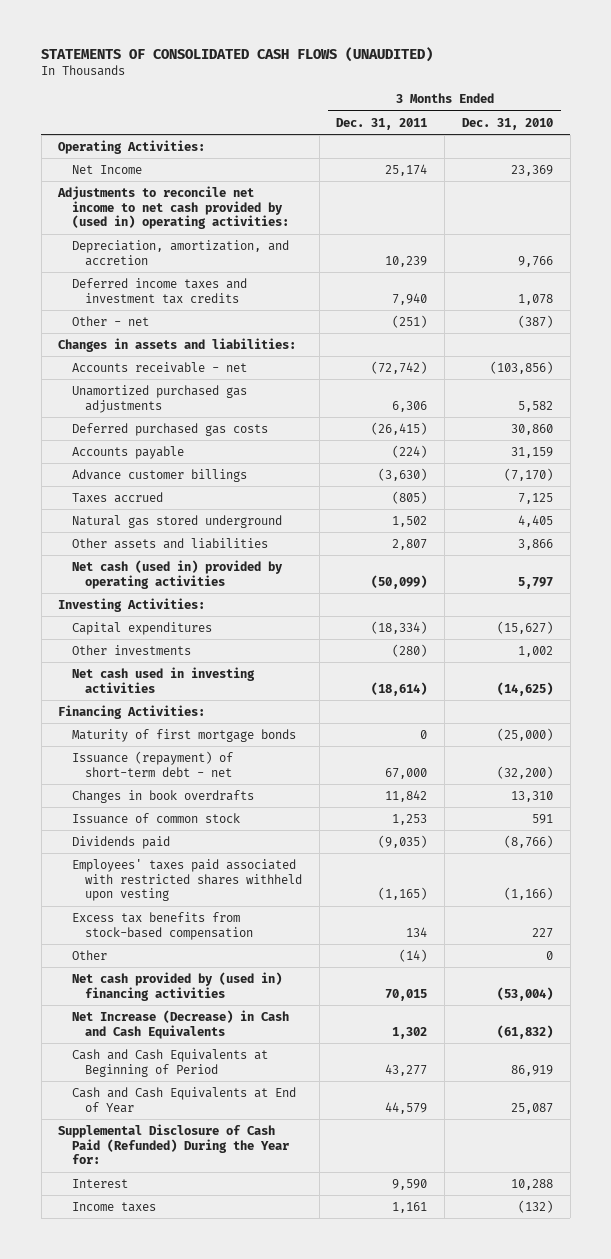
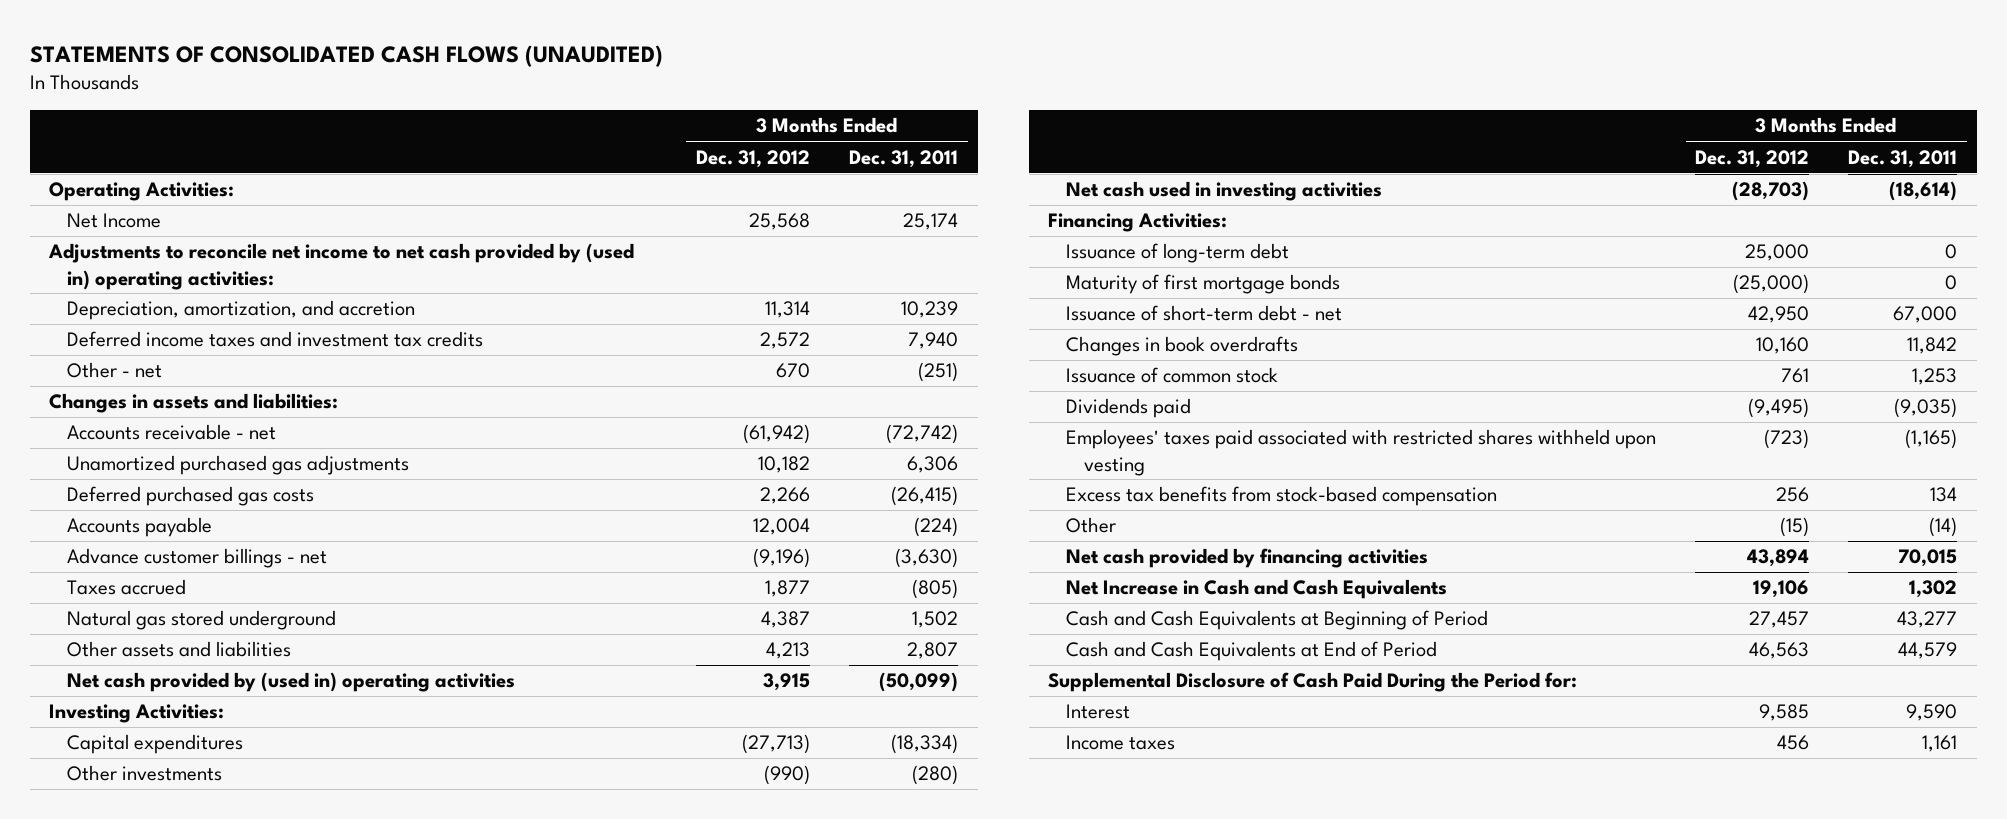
[461,117,553,130] Dec. 31, 2010 -> none
none -> [696,149,811,168] Dec. 31, 2012
[71,468,247,482] Advance customer billings -> [67,548,328,569] Advance customer billings - net
[71,559,283,589] Net cash (used in) provided by operating activities -> [67,672,516,693] Net cash provided by (used in) operating activities
none -> [1066,243,1290,264] Issuance of long-term debt
[71,750,233,777] Issuance (repayment) of short-term debt - net -> [1066,305,1343,322] Issuance of short-term debt - net
[71,971,282,1001] Net cash provided by (used in) financing activities -> [1066,548,1429,569] Net cash provided by financing activities
[71,1009,289,1039] Net Increase (Decrease) in Cash and Cash Equivalents -> [1066,579,1448,600] Net Increase in Cash and Cash Equivalents
[71,1086,296,1113] Cash and Cash Equivalents at End of Year -> [1066,641,1438,662] Cash and Cash Equivalents at End of Period
[58,1123,289,1165] Supplemental Disclosure of Cash Paid (Refunded) During the Year for: -> [1048,672,1578,693] Supplemental Disclosure of Cash Paid During the Period for:

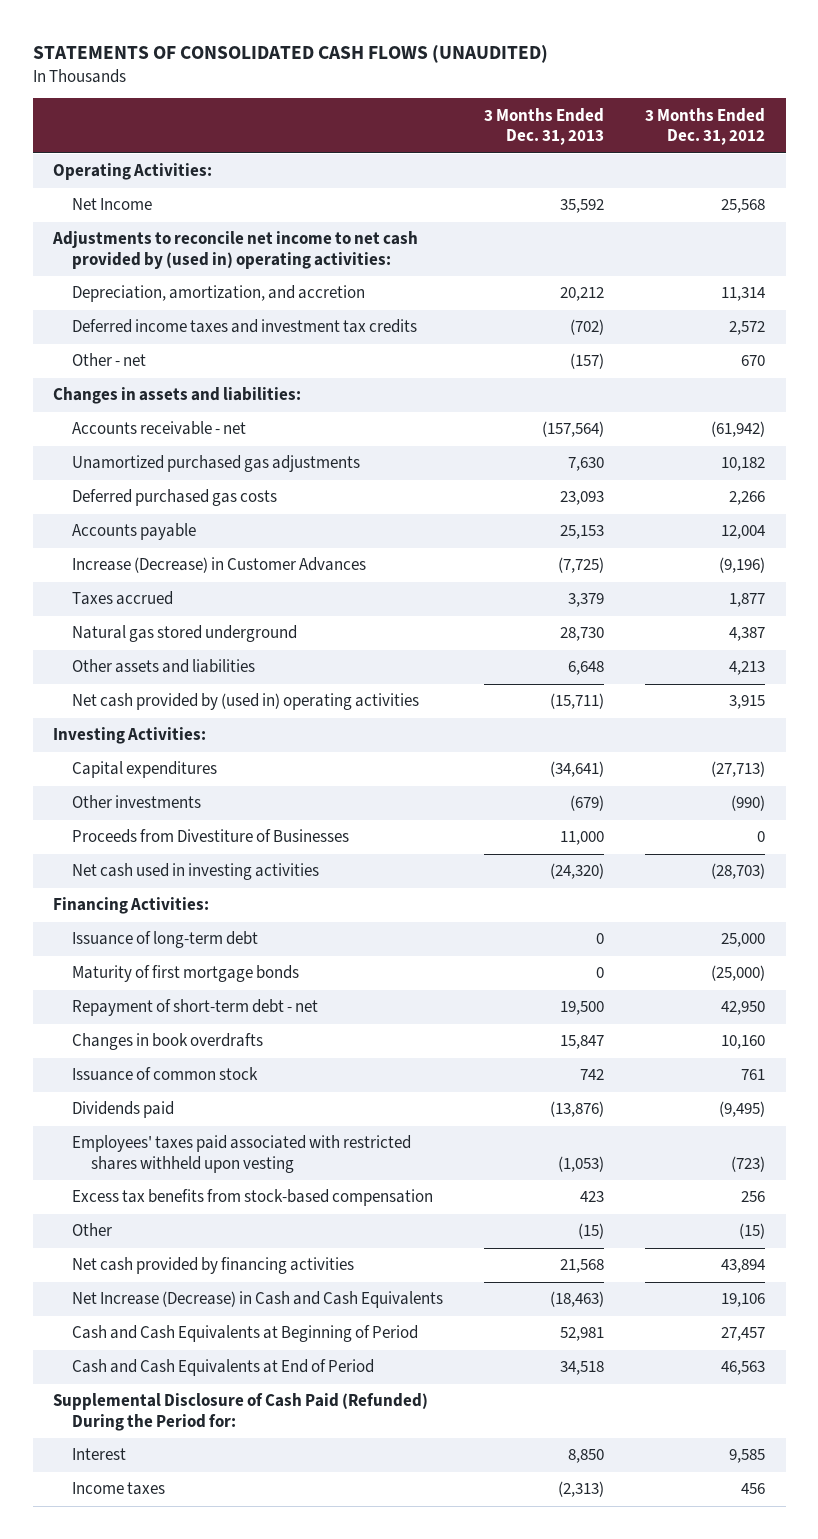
[849,149,959,168] Dec. 31, 2011 -> none
none -> [484,107,605,146] 3 Months Ended Dec. 31, 2013
[67,548,328,569] Advance customer billings - net -> [72,557,367,574] Increase (Decrease) in Customer Advances
none -> [72,829,350,844] Proceeds from Divestiture of Businesses
[1066,305,1343,322] Issuance of short-term debt - net -> [72,999,319,1017] Repayment of short-term debt - net
[1066,579,1448,600] Net Increase in Cash and Cash Equivalents -> [72,1291,444,1309] Net Increase (Decrease) in Cash and Cash Equivalents
[1048,672,1578,693] Supplemental Disclosure of Cash Paid During the Period for: -> [53,1393,429,1431] Supplemental Disclosure of Cash Paid (Refunded) During the Period for:

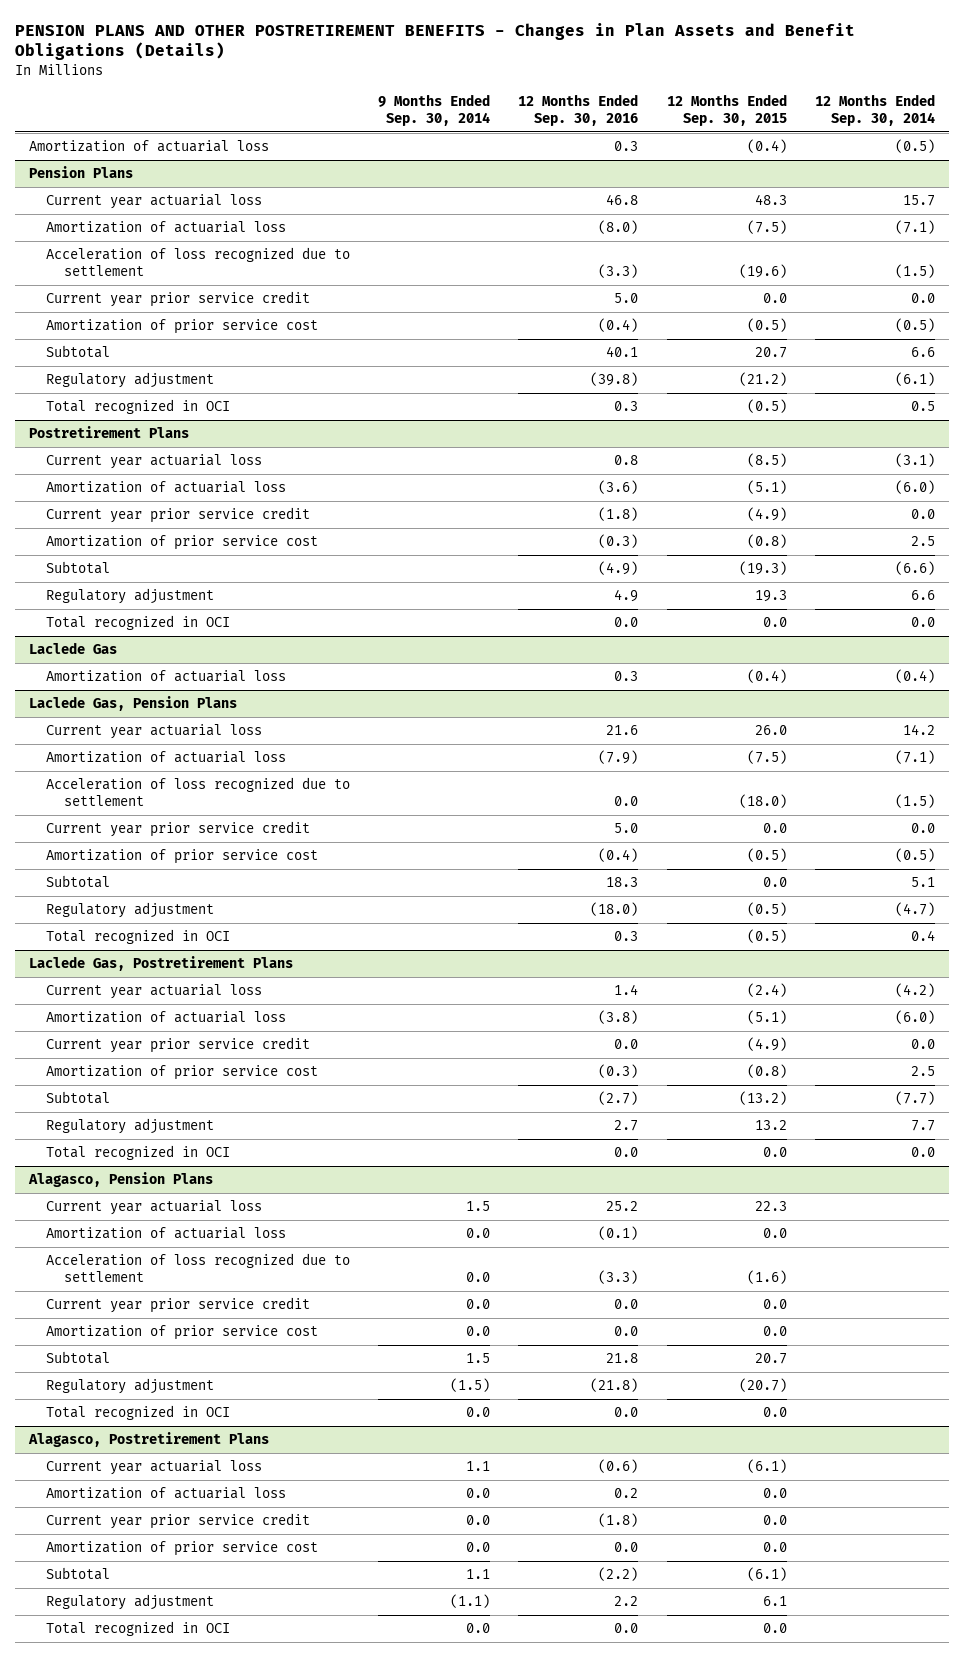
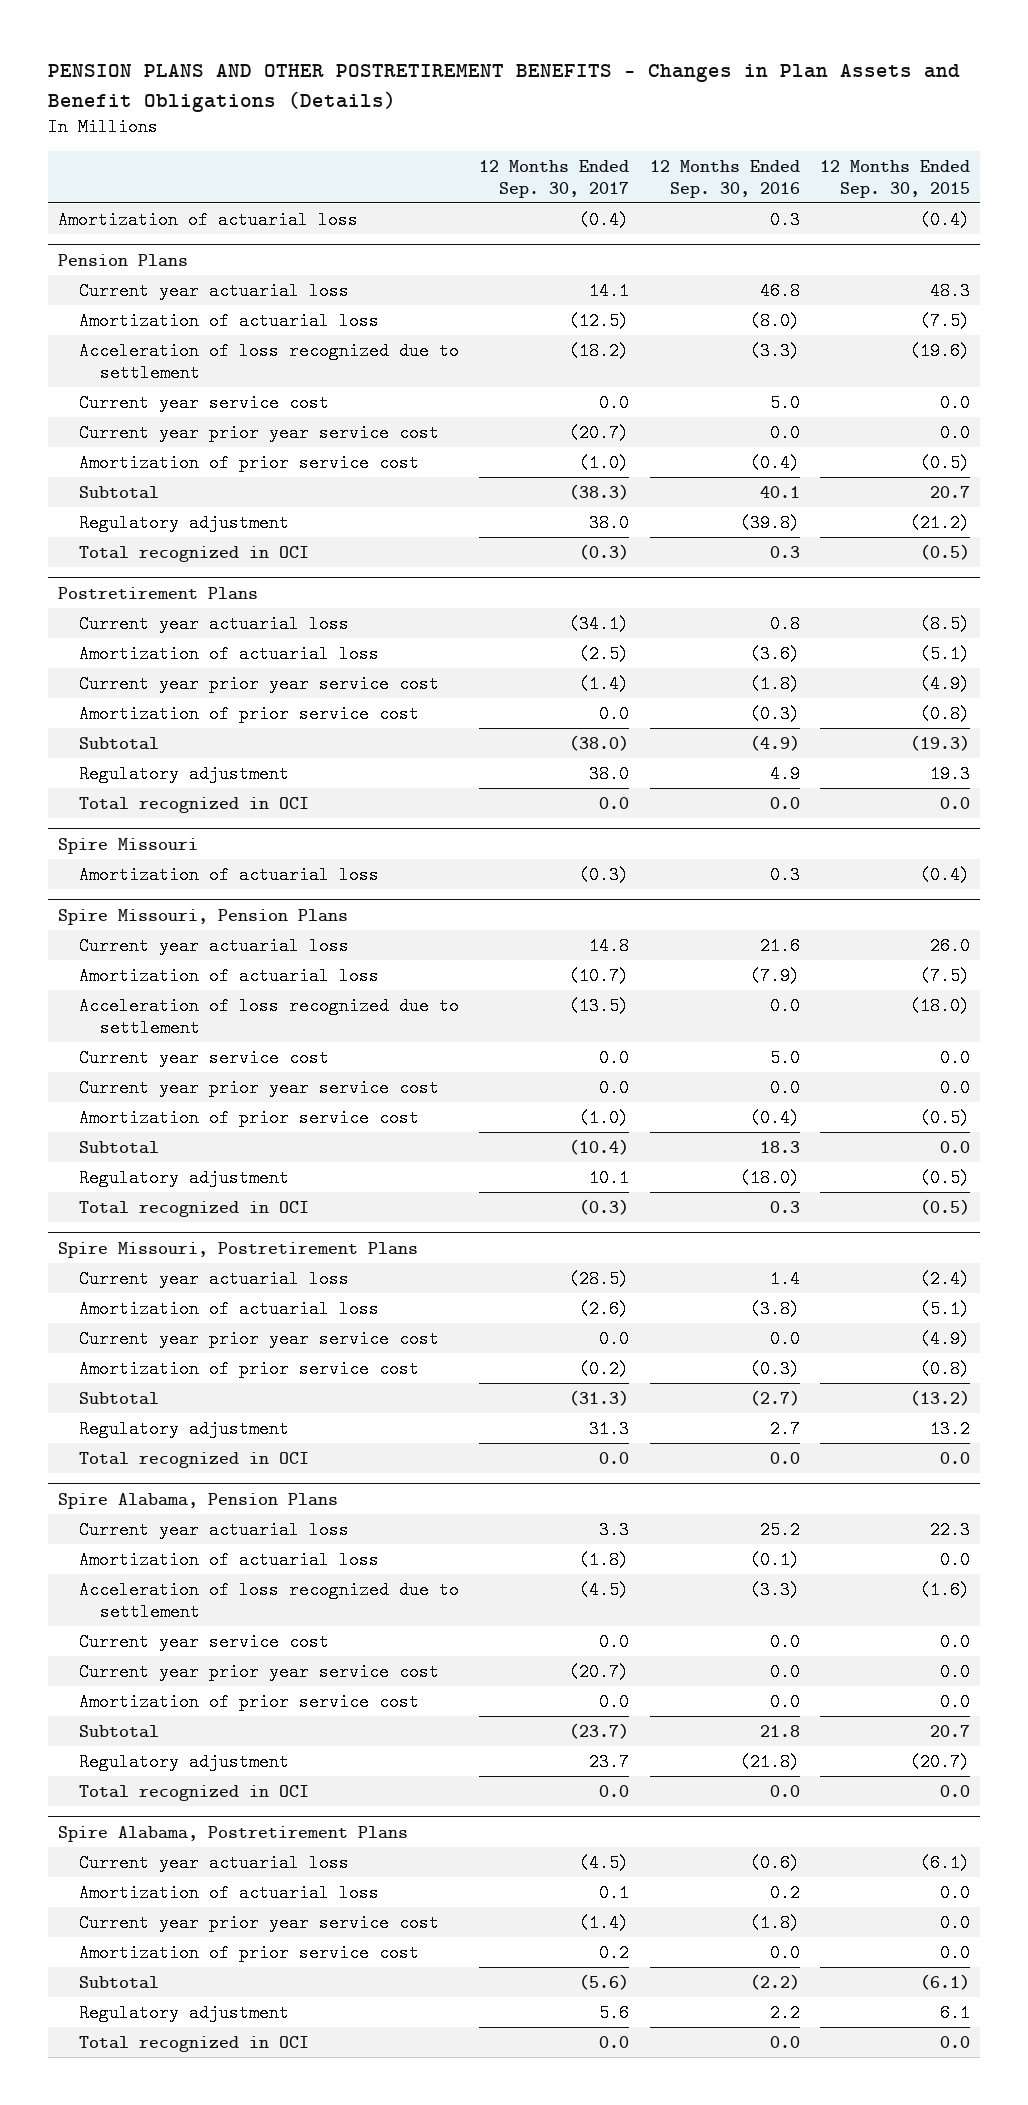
[378,94,491,127] 9 Months Ended Sep. 30, 2014 -> none
[814,94,935,127] 12 Months Ended Sep. 30, 2014 -> none
none -> [479,159,630,198] 12 Months Ended Sep. 30, 2017
none -> [78,393,329,412] Current year service cost
[46,291,311,308] Current year prior service credit -> [78,423,439,442] Current year prior year service cost
[614,293,639,304] 5.0 -> [769,423,800,442] 0.0
[46,507,311,524] Current year prior service credit -> [78,674,439,693] Current year prior year service cost
[28,642,117,655] Laclede Gas -> none
none -> [57,837,198,854] Spire Missouri
[28,696,237,712] Laclede Gas, Pension Plans -> none
none -> [57,908,348,925] Spire Missouri, Pension Plans
none -> [78,1048,329,1067] Current year service cost
[46,821,311,838] Current year prior service credit -> [78,1078,439,1097] Current year prior year service cost
[614,823,639,834] 5.0 -> [769,1078,800,1097] 0.0
[28,956,293,972] Laclede Gas, Postretirement Plans -> none
none -> [57,1241,418,1258] Spire Missouri, Postretirement Plans
[46,1037,311,1054] Current year prior service credit -> [78,1329,439,1348] Current year prior year service cost
[27,1172,213,1188] Alagasco, Pension Plans -> none
none -> [57,1492,338,1509] Spire Alabama, Pension Plans
none -> [78,1632,329,1651] Current year service cost
[46,1297,311,1314] Current year prior service credit -> [78,1662,439,1681] Current year prior year service cost
[27,1432,269,1448] Alagasco, Postretirement Plans -> none
none -> [57,1825,408,1842] Spire Alabama, Postretirement Plans
[46,1513,311,1530] Current year prior service credit -> [78,1913,439,1932] Current year prior year service cost

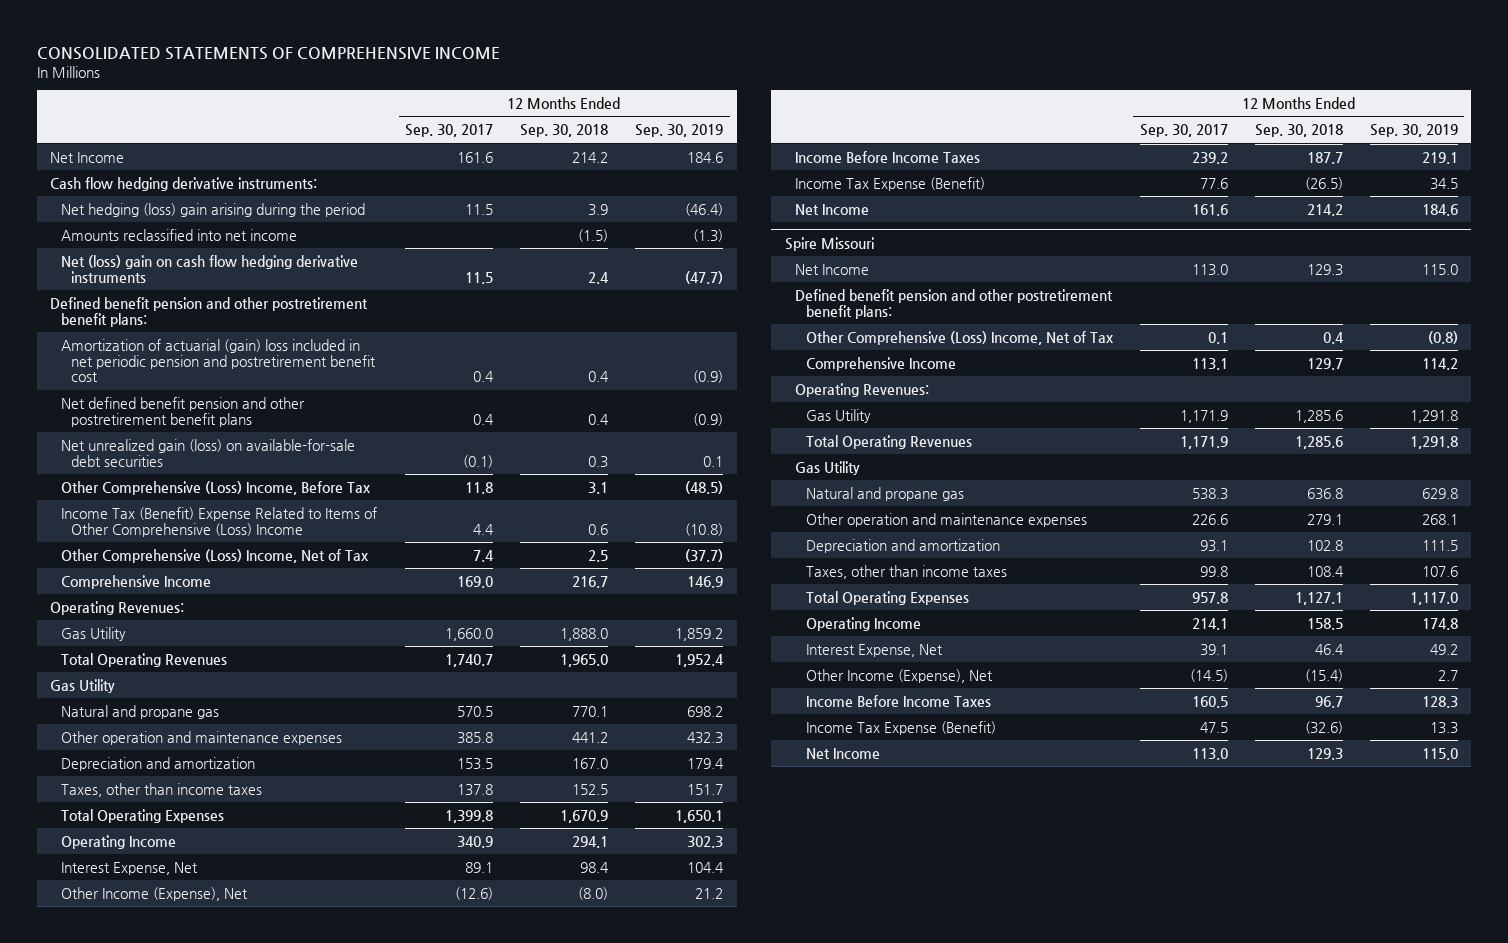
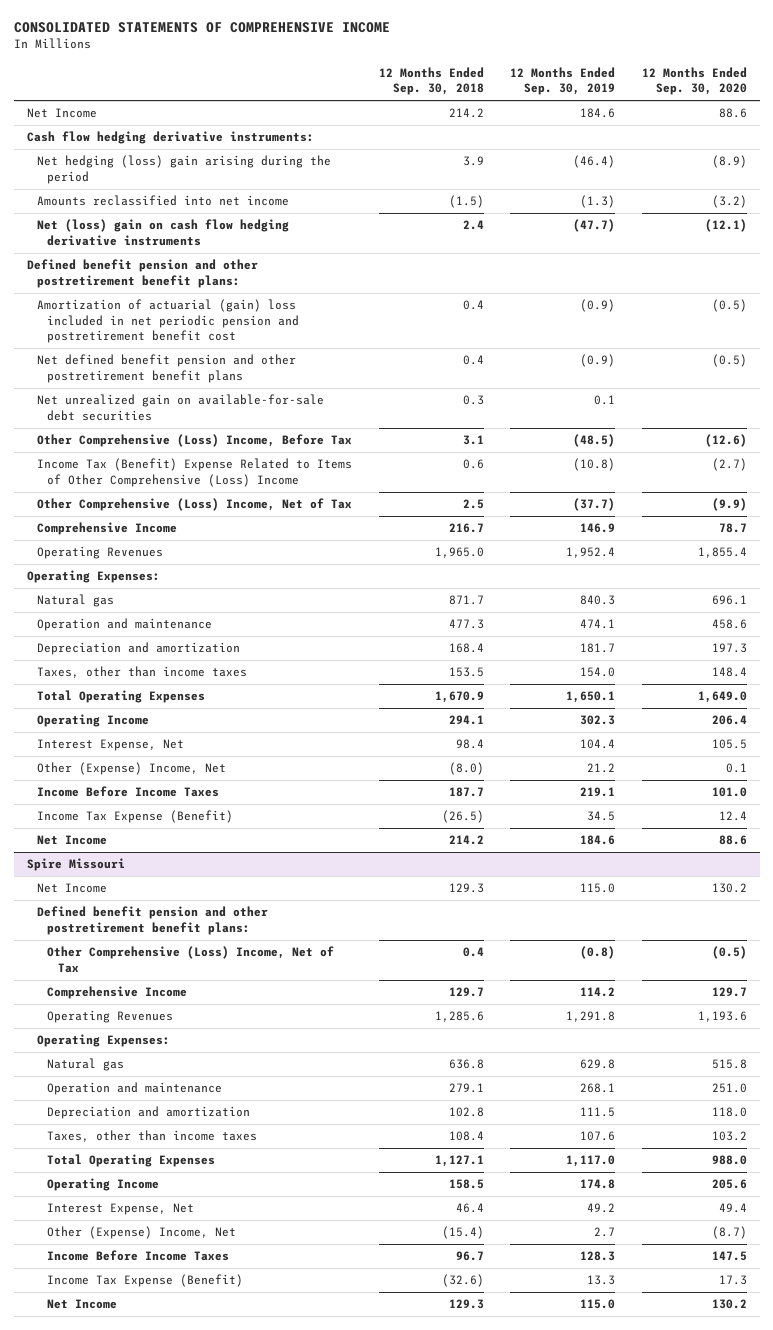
[405,124,494,138] Sep. 30, 2017 -> none
none -> [641,66,747,96] 12 Months Ended Sep. 30, 2020
[60,438,355,467] Net unrealized gain (loss) on available-for-sale debt securities -> [37,394,325,421] Net unrealized gain on available-for-sale debt securities
[50,600,185,615] Operating Revenues: -> none
[60,626,126,641] Gas Utility -> none
[50,678,116,693] Gas Utility -> none
[60,652,227,667] Total Operating Revenues -> [37,546,164,560] Operating Revenues
none -> [26,570,160,584] Operating Expenses:
[60,704,219,719] Natural and propane gas -> [37,594,115,608] Natural gas
[572,705,609,717] 770.1 -> [448,595,484,606] 871.7
[687,705,724,717] 698.2 -> [580,595,616,606] 840.3
[60,730,342,745] Other operation and maintenance expenses -> [37,618,213,632] Operation and maintenance
[572,731,609,743] 441.2 -> [448,619,484,630] 477.3
[687,731,724,744] 432.3 -> [580,619,616,630] 474.1
[572,757,609,769] 167.0 -> [448,643,484,654] 168.4
[687,757,725,769] 179.4 -> [580,643,616,654] 181.7
[572,783,609,795] 152.5 -> [448,667,484,678] 153.5
[687,783,724,795] 151.7 -> [580,667,616,678] 154.0
[60,886,248,901] Other Income (Expense), Net -> [37,762,227,776] Other (Expense) Income, Net
[795,382,930,397] Operating Revenues: -> none
[805,408,871,423] Gas Utility -> none
[795,460,861,475] Gas Utility -> none
[805,434,972,449] Total Operating Revenues -> [47,1010,174,1024] Operating Revenues
none -> [37,1034,171,1048] Operating Expenses:
[805,486,964,501] Natural and propane gas -> [47,1058,125,1072] Natural gas
[805,512,1087,527] Other operation and maintenance expenses -> [47,1082,223,1096] Operation and maintenance
[805,668,993,683] Other Income (Expense), Net -> [47,1226,237,1240] Other (Expense) Income, Net

